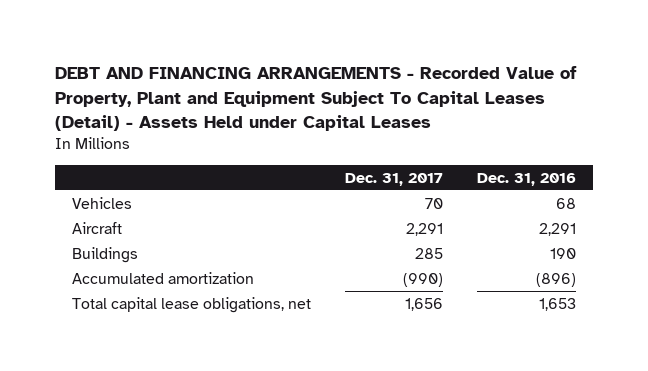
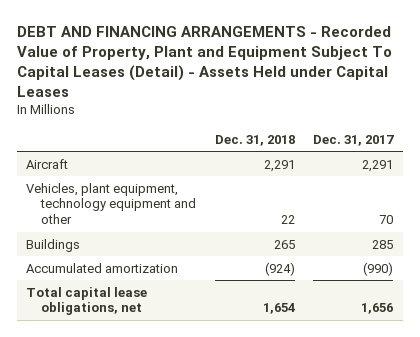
[476,172,576,186] Dec. 31, 2016 -> none
none -> [214,134,295,146] Dec. 31, 2018
[71,196,132,209] Vehicles -> none
none -> [26,182,196,225] Vehicles, plant equipment, technology equipment and other

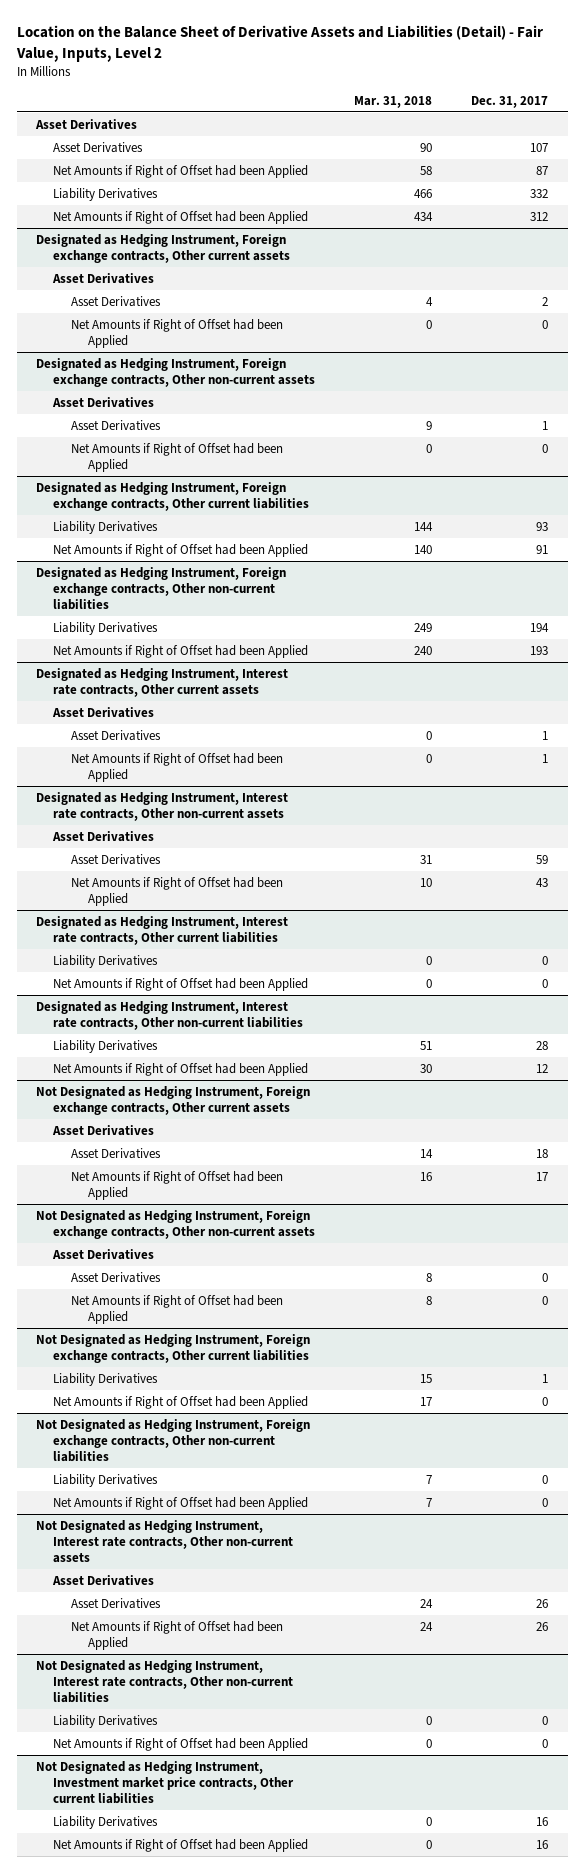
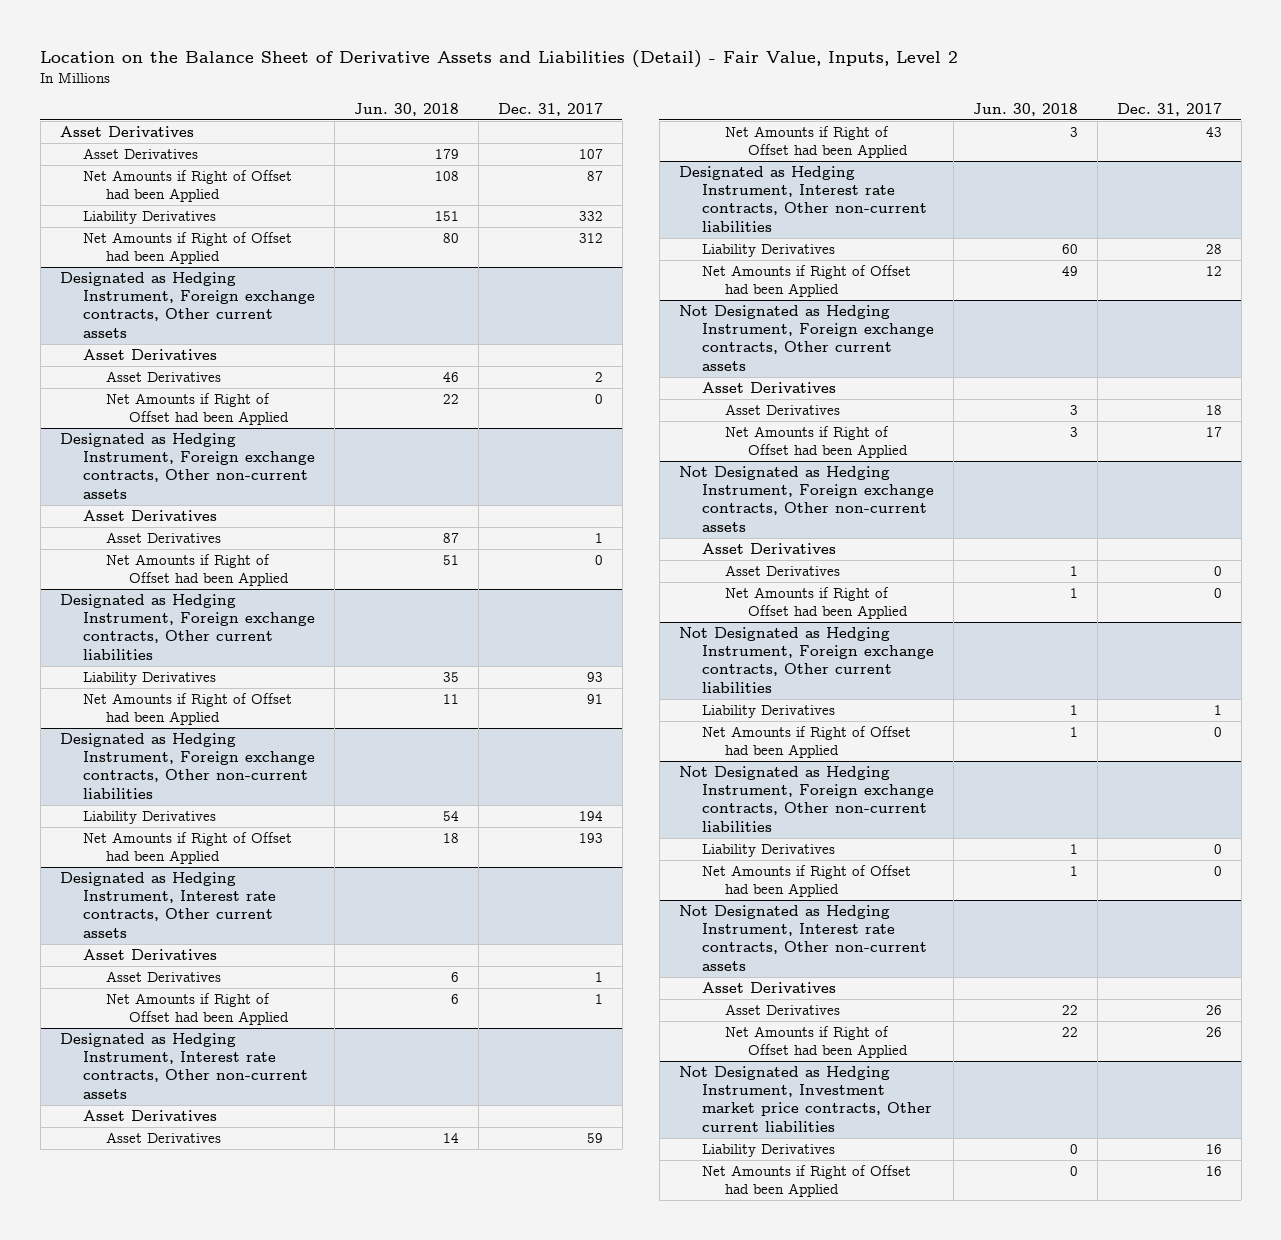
[354,95,433,108] Mar. 31, 2018 -> none
none -> [353,102,459,116] Jun. 30, 2018
[36,915,289,945] Designated as Hedging Instrument, Interest rate contracts, Other current liabilities -> none
[53,954,159,968] Liability Derivatives -> none
[53,977,309,991] Net Amounts if Right of Offset had been Applied -> none
[36,1659,294,1704] Not Designated as Hedging Instrument, Interest rate contracts, Other non-current liabilities -> none
[53,1714,159,1728] Liability Derivatives -> none
[53,1737,309,1751] Net Amounts if Right of Offset had been Applied -> none

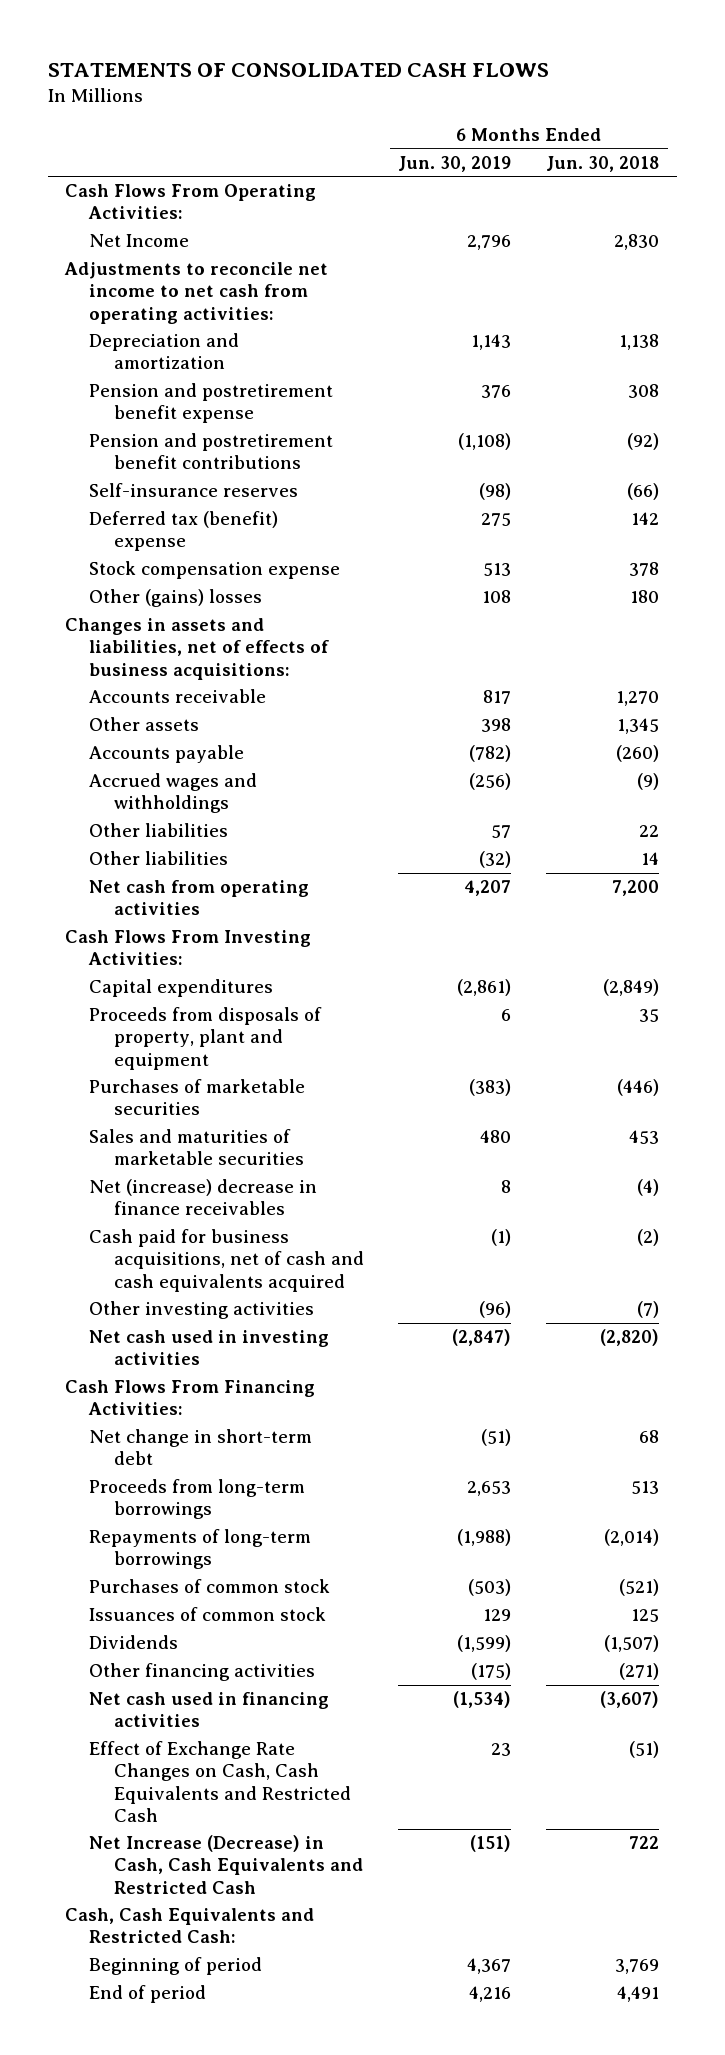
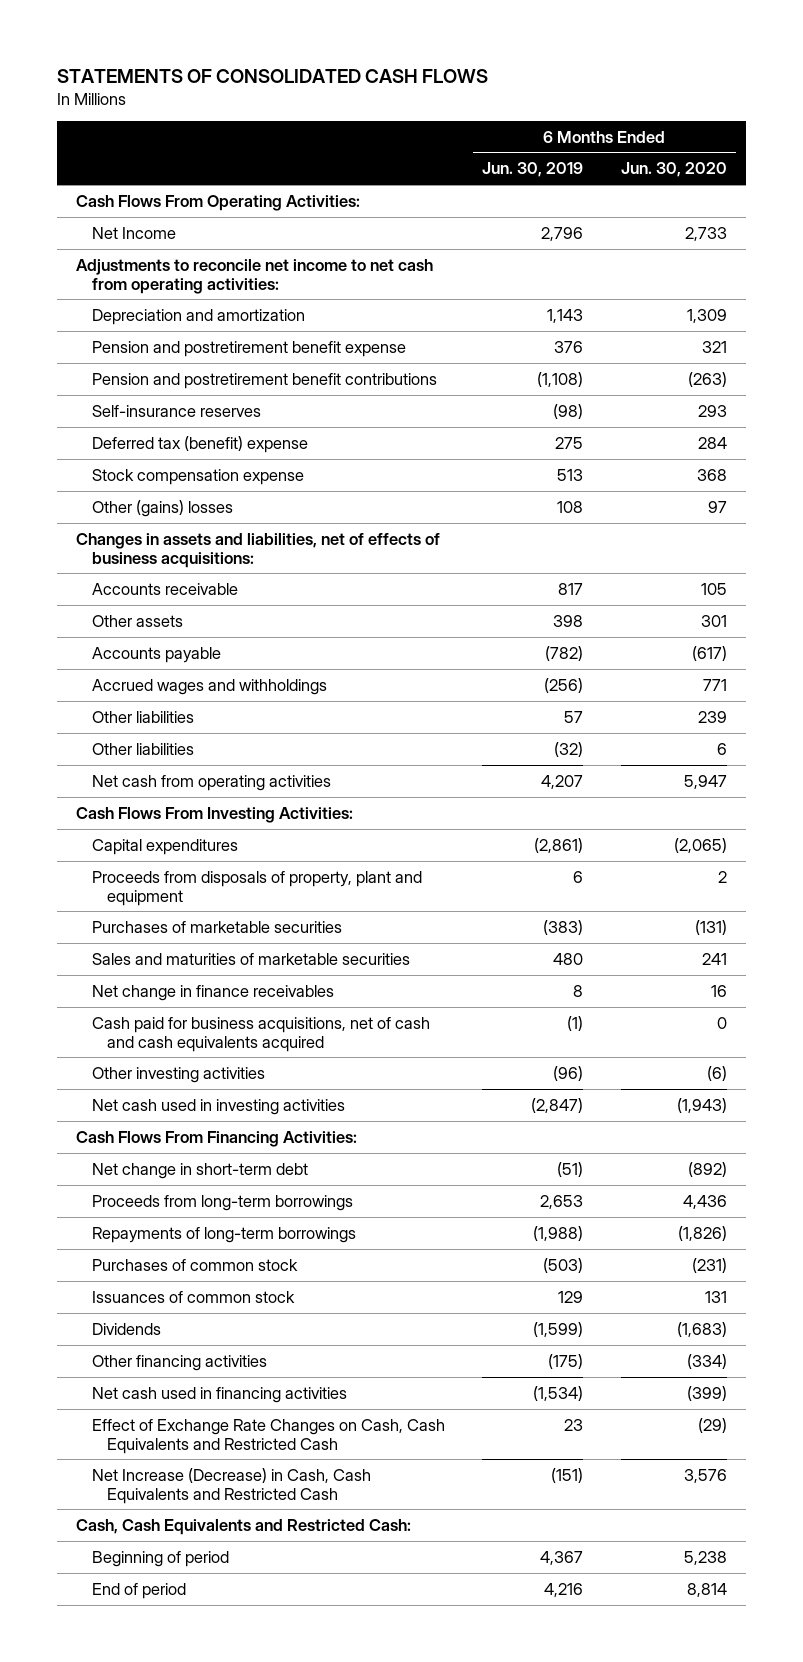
[546,155,660,172] Jun. 30, 2018 -> none
none -> [620,162,727,178] Jun. 30, 2020
[89,1179,318,1216] Net (increase) decrease in finance receivables -> [91,984,334,1001] Net change in finance receivables

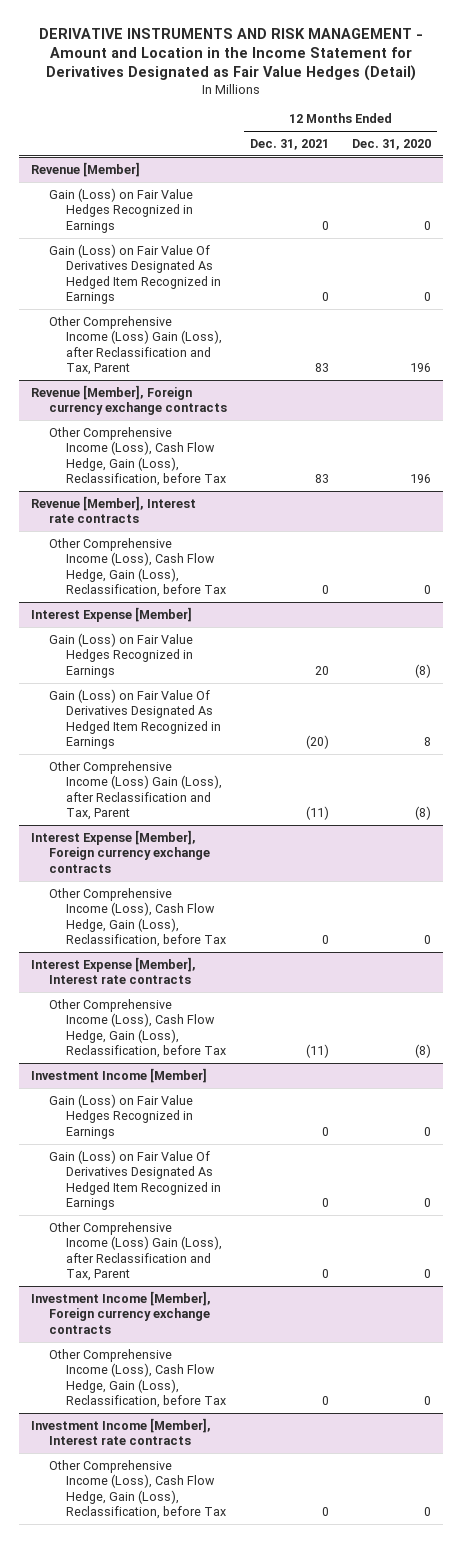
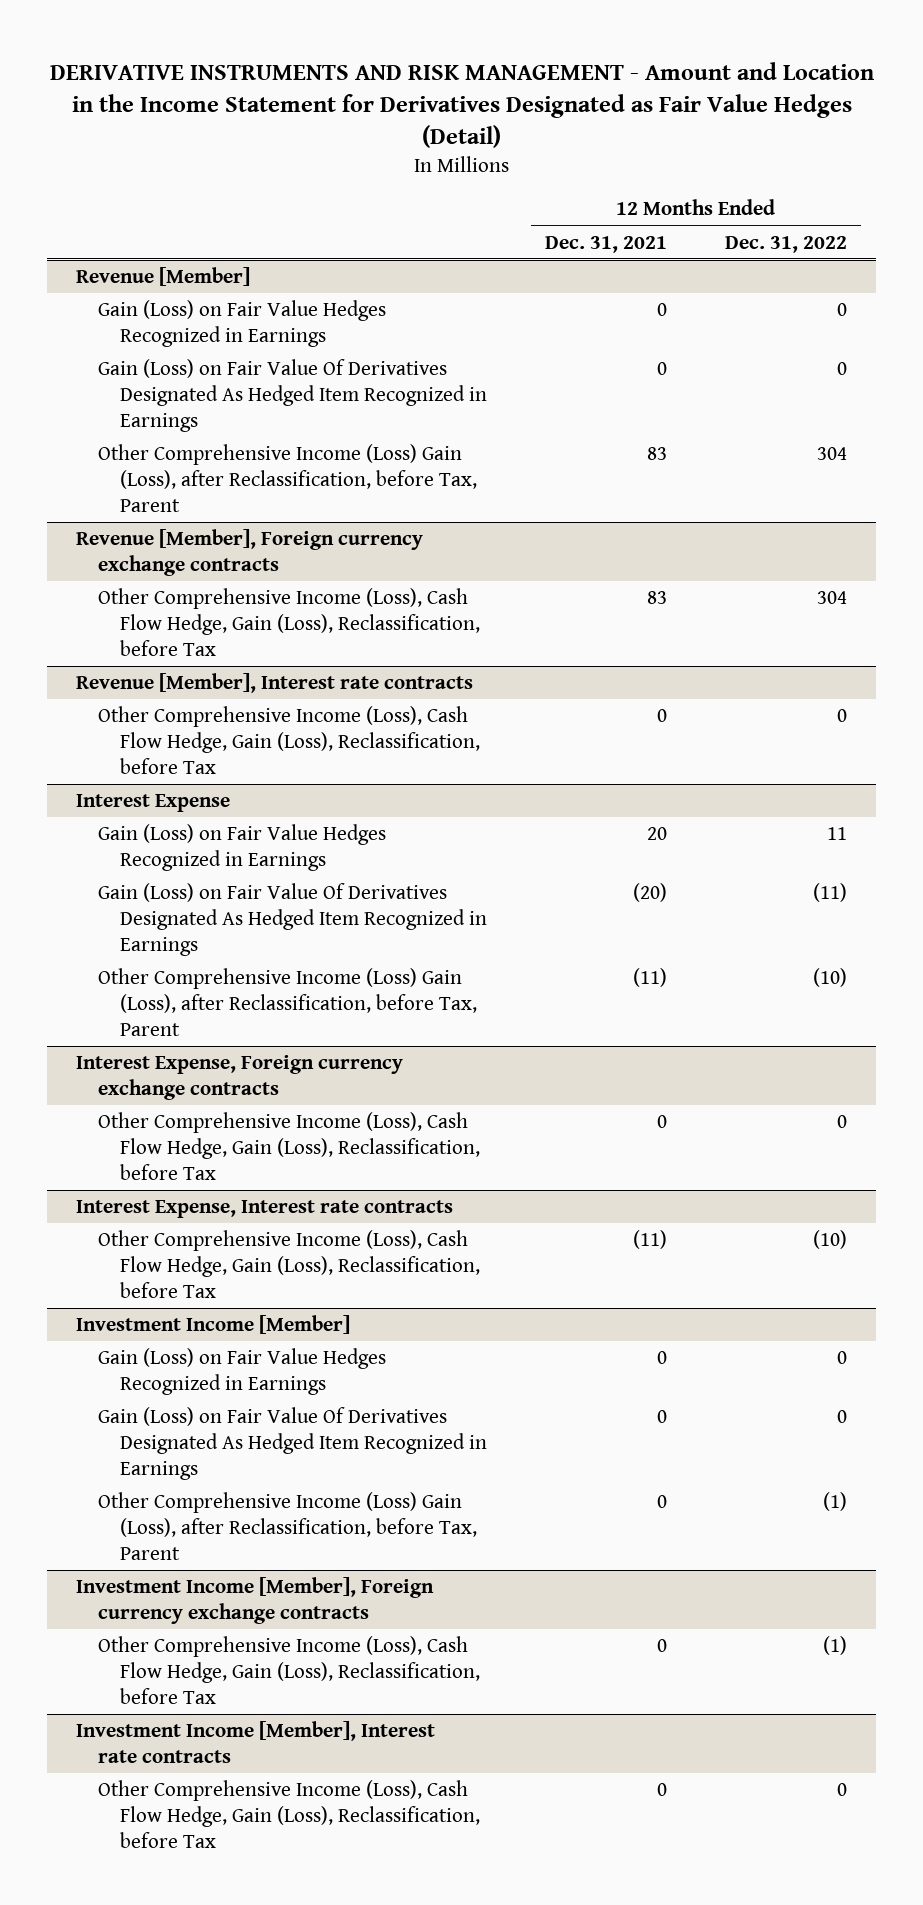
[352,138,432,150] Dec. 31, 2020 -> none
none -> [724,235,847,253] Dec. 31, 2022
[48,315,223,376] Other Comprehensive Income (Loss) Gain (Loss), after Reclassification and Tax, Parent -> [98,444,478,512] Other Comprehensive Income (Loss) Gain (Loss), after Reclassification, before Tax, Parent
[31,606,193,622] Interest Expense [Member] -> [76,794,231,813] Interest Expense
[48,760,223,821] Other Comprehensive Income (Loss) Gain (Loss), after Reclassification and Tax, Parent -> [98,968,478,1036] Other Comprehensive Income (Loss) Gain (Loss), after Reclassification, before Tax, Parent
[31,829,210,873] Interest Expense [Member], Foreign currency exchange contracts -> [76,1055,404,1101] Interest Expense, Foreign currency exchange contracts
[31,956,197,985] Interest Expense [Member], Interest rate contracts -> [76,1200,454,1219] Interest Expense, Interest rate contracts
[48,1221,223,1282] Other Comprehensive Income (Loss) Gain (Loss), after Reclassification and Tax, Parent -> [98,1492,478,1560] Other Comprehensive Income (Loss) Gain (Loss), after Reclassification, before Tax, Parent

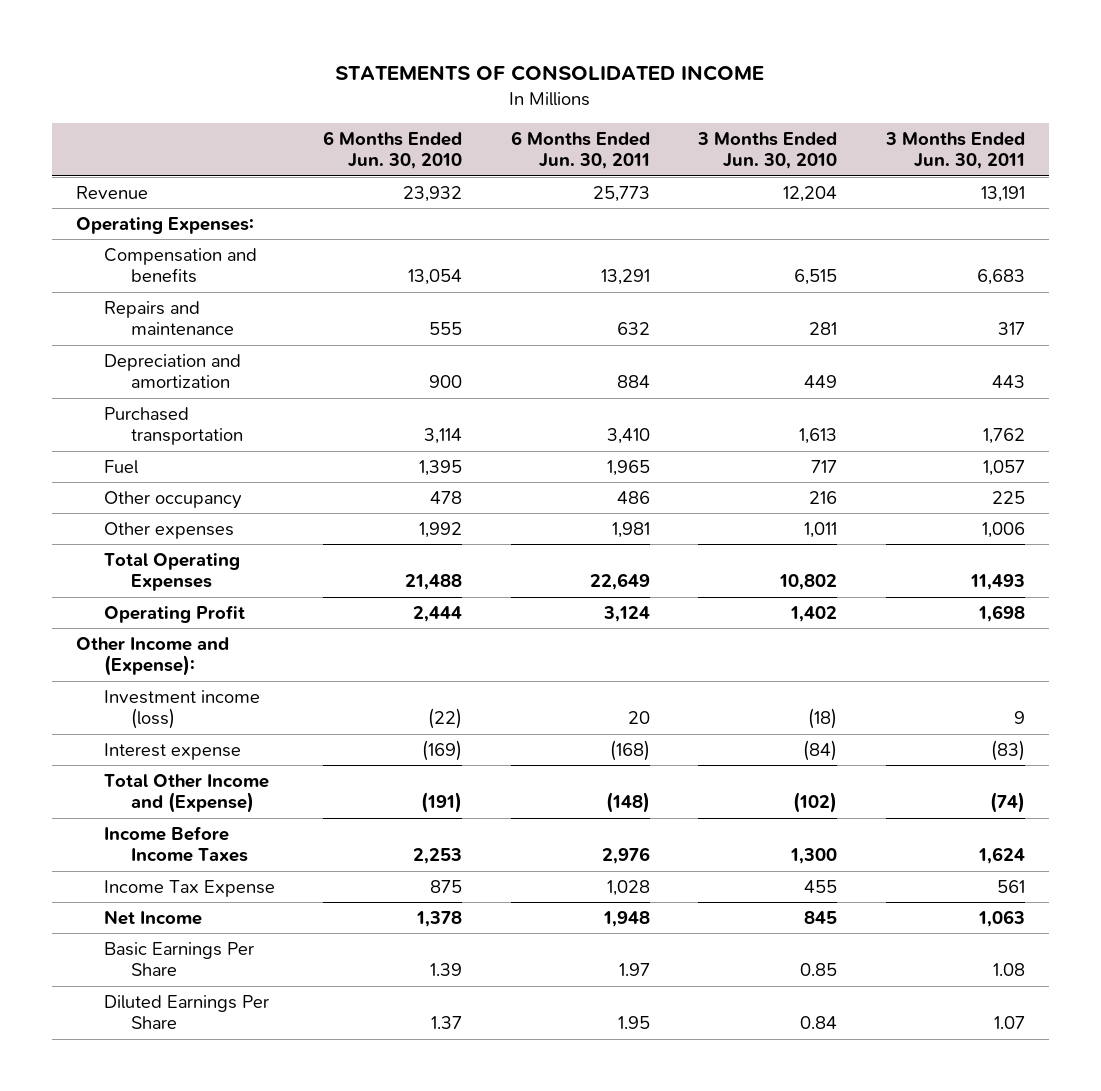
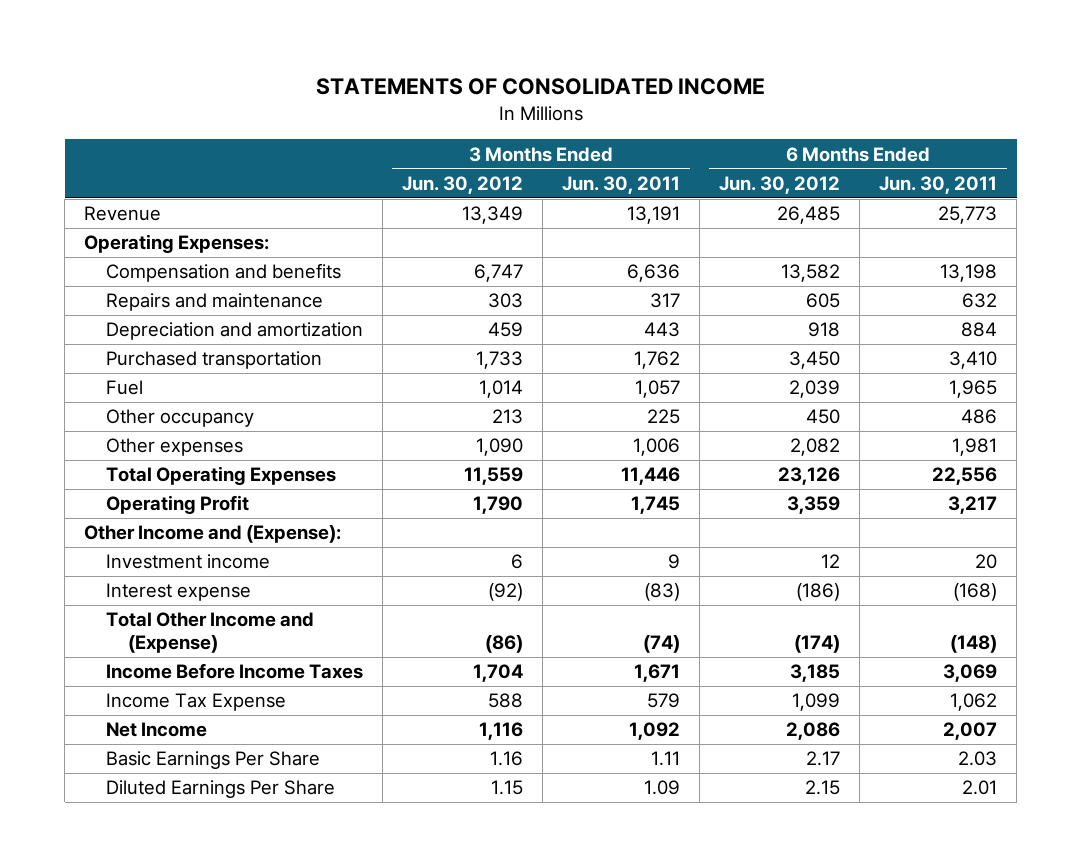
[323,131,463,170] 6 Months Ended Jun. 30, 2010 -> none
[697,132,838,170] 3 Months Ended Jun. 30, 2010 -> none
none -> [402,175,524,194] Jun. 30, 2012
none -> [719,175,841,194] Jun. 30, 2012
[600,269,650,286] 13,291 -> [940,264,998,283] 13,198
[976,269,1025,286] 6,683 -> [627,264,681,283] 6,636
[589,573,650,591] 22,649 -> [932,467,998,486] 22,556
[969,574,1025,591] 11,493 -> [621,467,681,486] 11,446
[602,605,650,622] 3,124 -> [948,496,998,515] 3,217
[977,604,1025,622] 1,698 -> [631,496,681,515] 1,745
[103,689,260,730] Investment income (loss) -> [105,554,270,570] Investment income
[601,847,650,865] 2,976 -> [943,664,998,683] 3,069
[977,847,1025,865] 1,624 -> [634,664,681,683] 1,671
[606,879,650,896] 1,028 -> [950,693,998,712] 1,062
[996,879,1025,893] 561 -> [647,693,681,709] 579
[602,910,650,927] 1,948 -> [943,722,998,741] 2,007
[977,909,1025,927] 1,063 -> [629,722,681,741] 1,092
[618,963,650,977] 1.97 -> [958,751,998,767] 2.03
[992,963,1025,977] 1.08 -> [651,751,681,767] 1.11
[617,1016,650,1030] 1.95 -> [962,780,998,796] 2.01
[993,1016,1025,1030] 1.07 -> [644,780,681,796] 1.09

